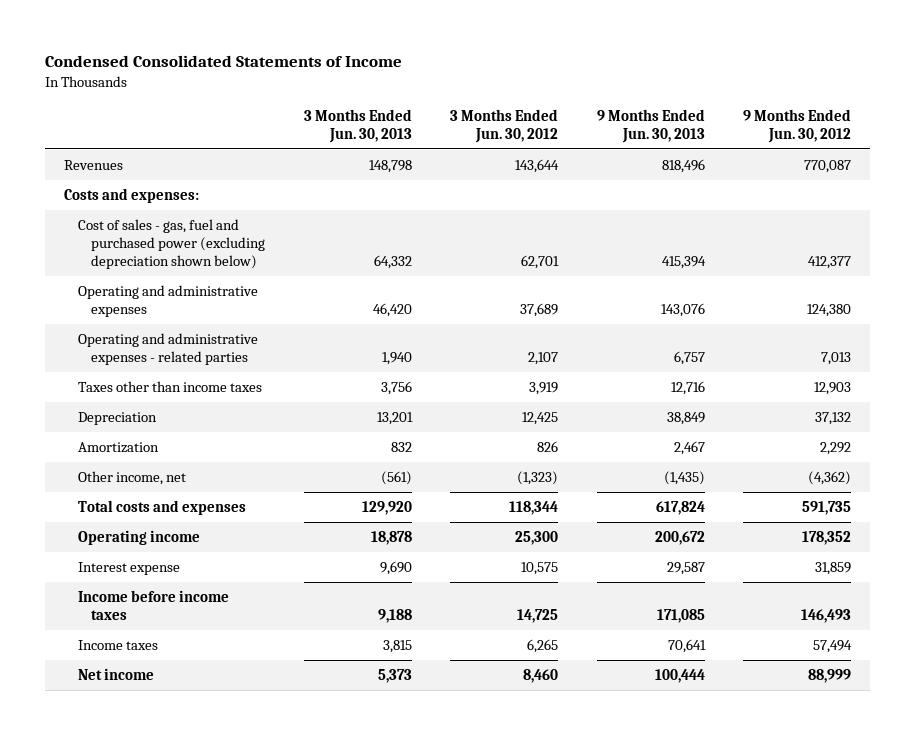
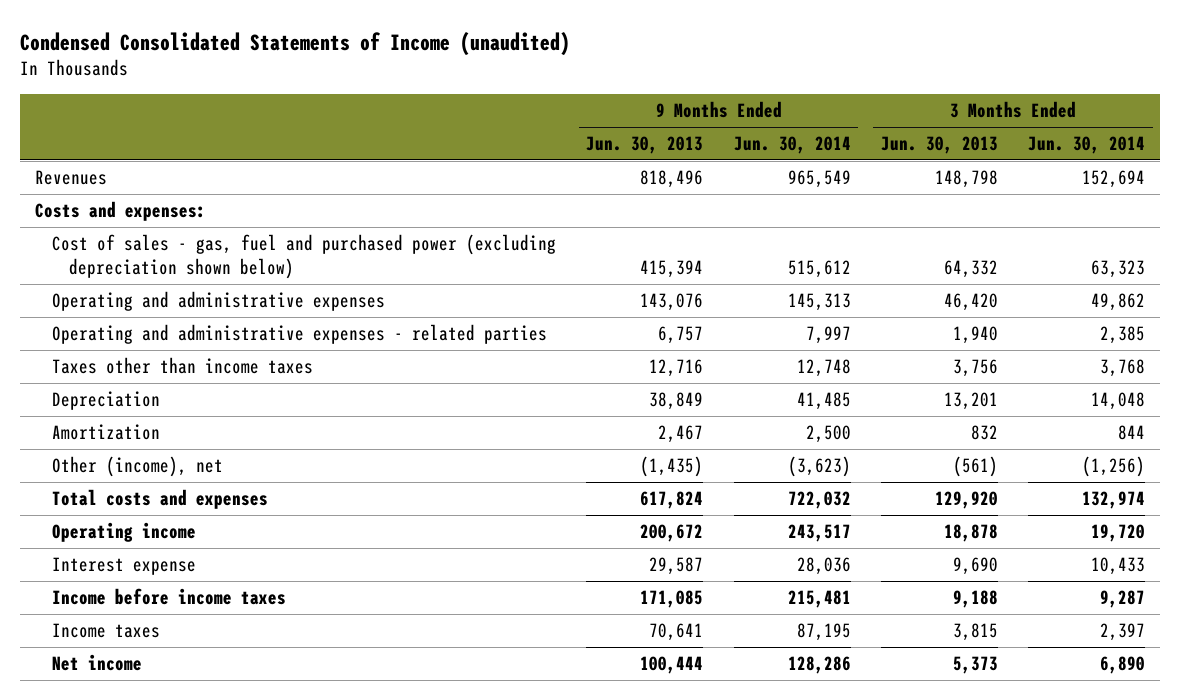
[45,55,403,68] Condensed Consolidated Statements of Income -> [20,31,571,56] Condensed Consolidated Statements of Income (unaudited)
[450,108,559,143] 3 Months Ended Jun. 30, 2012 -> none
[743,108,852,143] 9 Months Ended Jun. 30, 2012 -> none
none -> [733,136,851,155] Jun. 30, 2014
none -> [1027,136,1145,155] Jun. 30, 2014
[77,470,186,485] Other income, net -> [52,456,224,478] Other (income), net

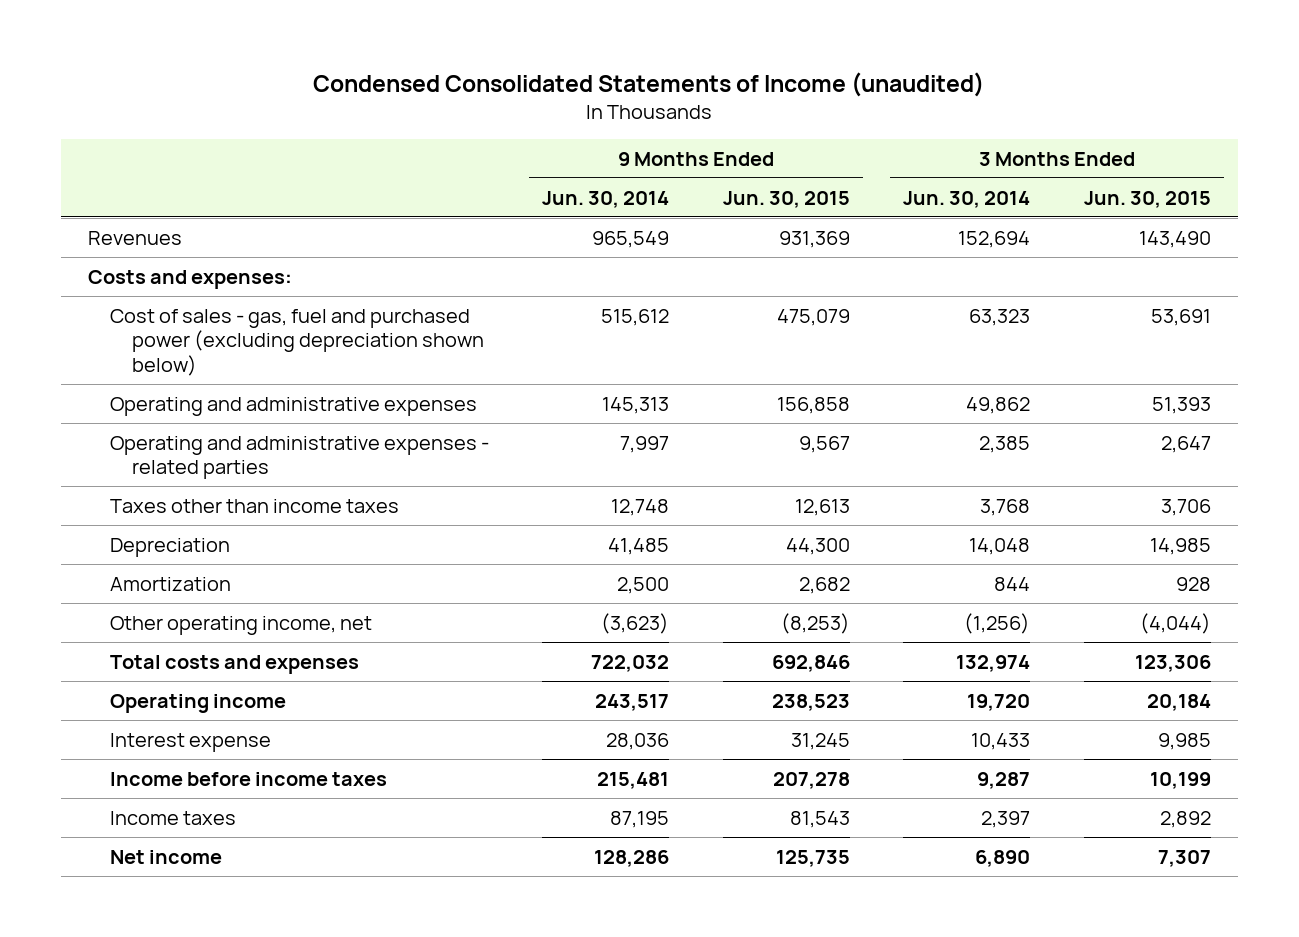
[586,136,704,155] Jun. 30, 2013 -> none
[880,136,998,155] Jun. 30, 2013 -> none
none -> [722,190,850,208] Jun. 30, 2015
none -> [1084,190,1212,208] Jun. 30, 2015
[52,456,224,478] Other (income), net -> [109,615,372,635] Other operating income, net

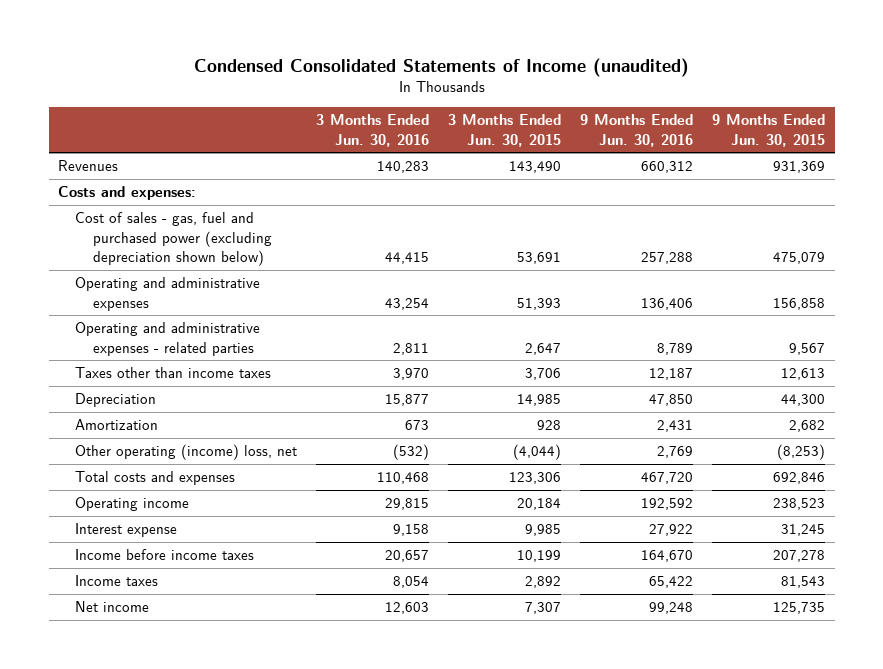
[542,190,670,208] Jun. 30, 2014 -> none
[903,190,1031,208] Jun. 30, 2014 -> none
none -> [316,114,430,147] 3 Months Ended Jun. 30, 2016
none -> [580,114,694,147] 9 Months Ended Jun. 30, 2016
[109,615,372,635] Other operating income, net -> [75,444,298,461] Other operating (income) loss, net

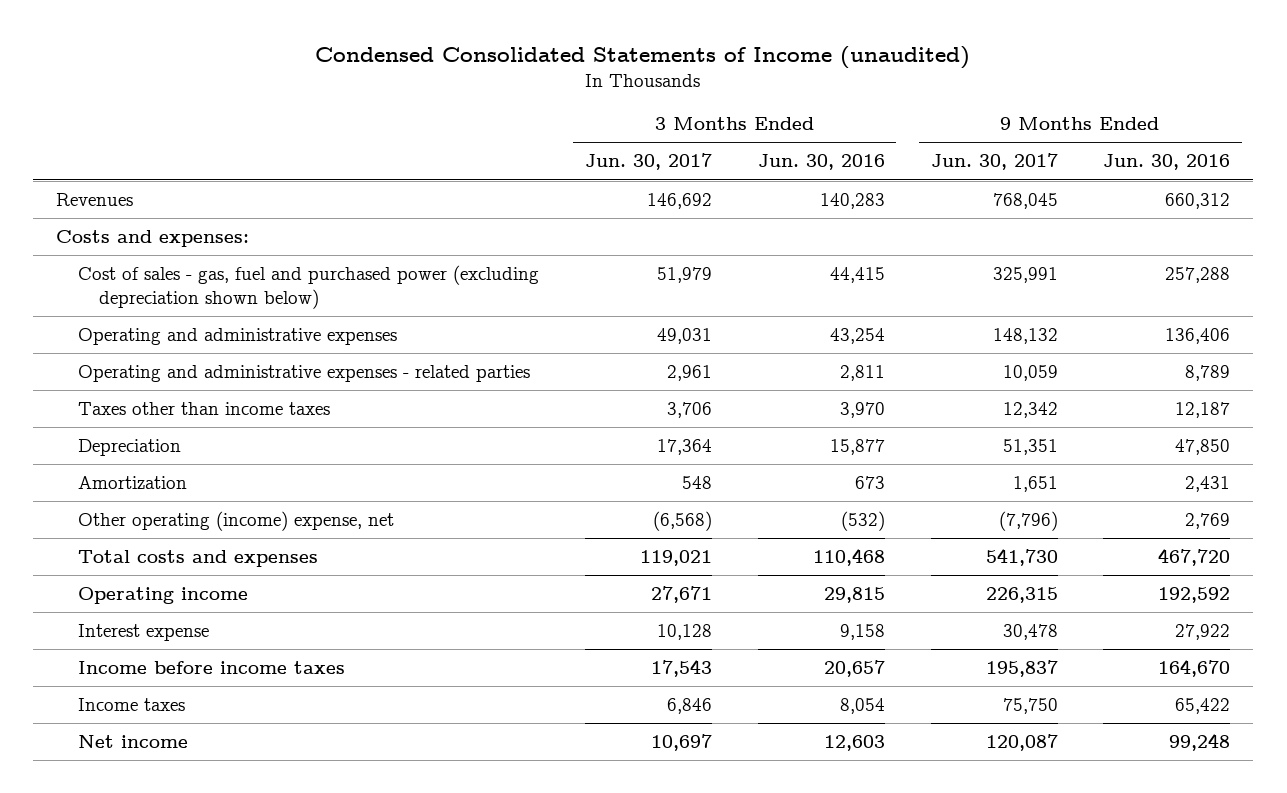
[448,114,562,147] 3 Months Ended Jun. 30, 2015 -> none
[712,114,826,147] 9 Months Ended Jun. 30, 2015 -> none
none -> [584,153,712,171] Jun. 30, 2017
none -> [930,153,1058,171] Jun. 30, 2017
[75,444,298,461] Other operating (income) loss, net -> [77,510,394,531] Other operating (income) expense, net

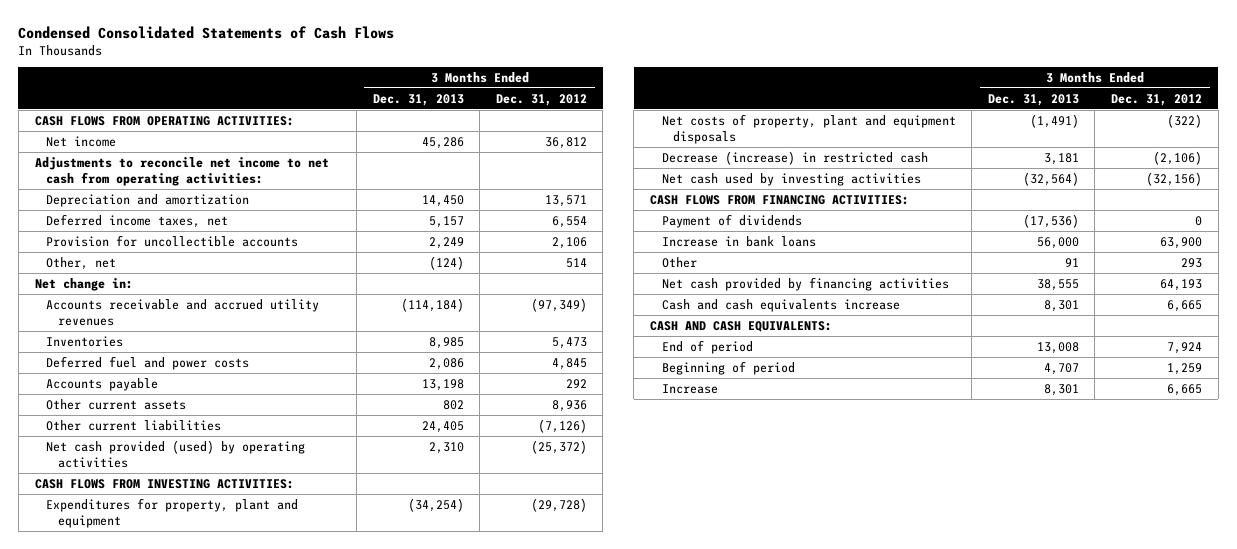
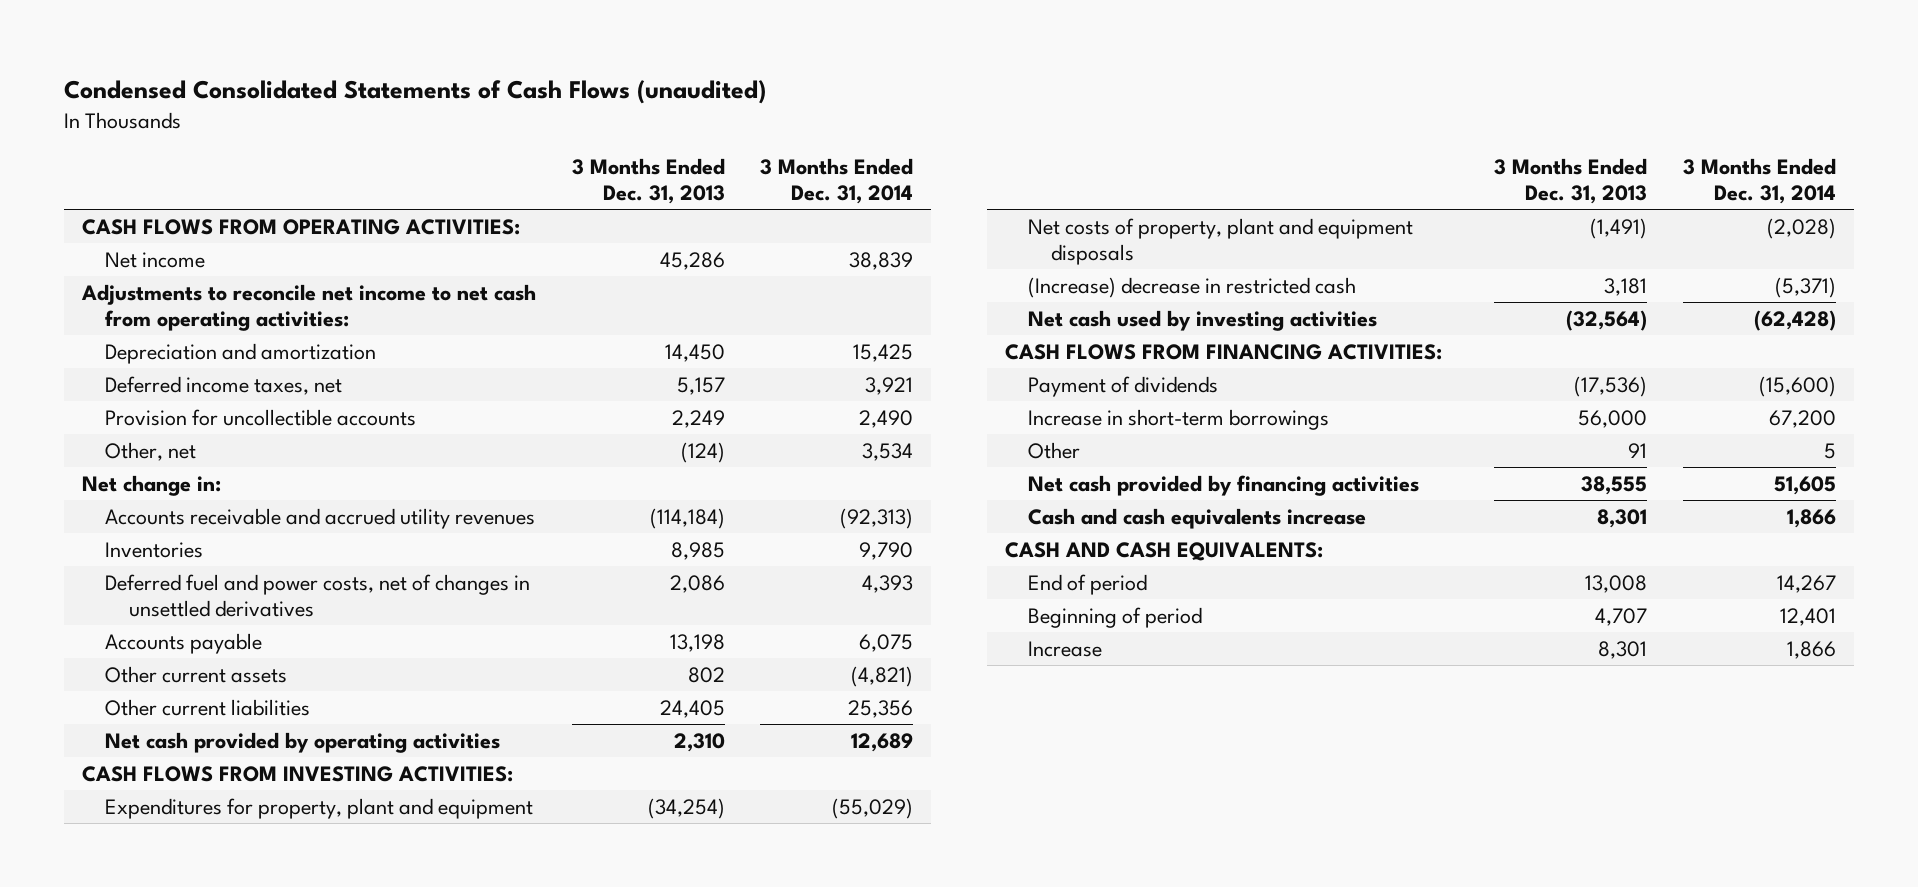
[18,25,395,39] Condensed Consolidated Statements of Cash Flows -> [63,80,766,105] Condensed Consolidated Statements of Cash Flows (unaudited)
[495,93,587,106] Dec. 31, 2012 -> none
none -> [760,157,914,205] 3 Months Ended Dec. 31, 2014
[46,355,250,370] Deferred fuel and power costs -> [105,573,531,617] Deferred fuel and power costs, net of changes in unsettled derivatives
[46,439,306,468] Net cash provided (used) by operating activities -> [105,731,501,753] Net cash provided by operating activities
[661,150,928,165] Decrease (increase) in restricted cash -> [1028,276,1357,298] (Increase) decrease in restricted cash
[661,235,816,247] Increase in bank loans -> [1028,408,1330,430] Increase in short-term borrowings

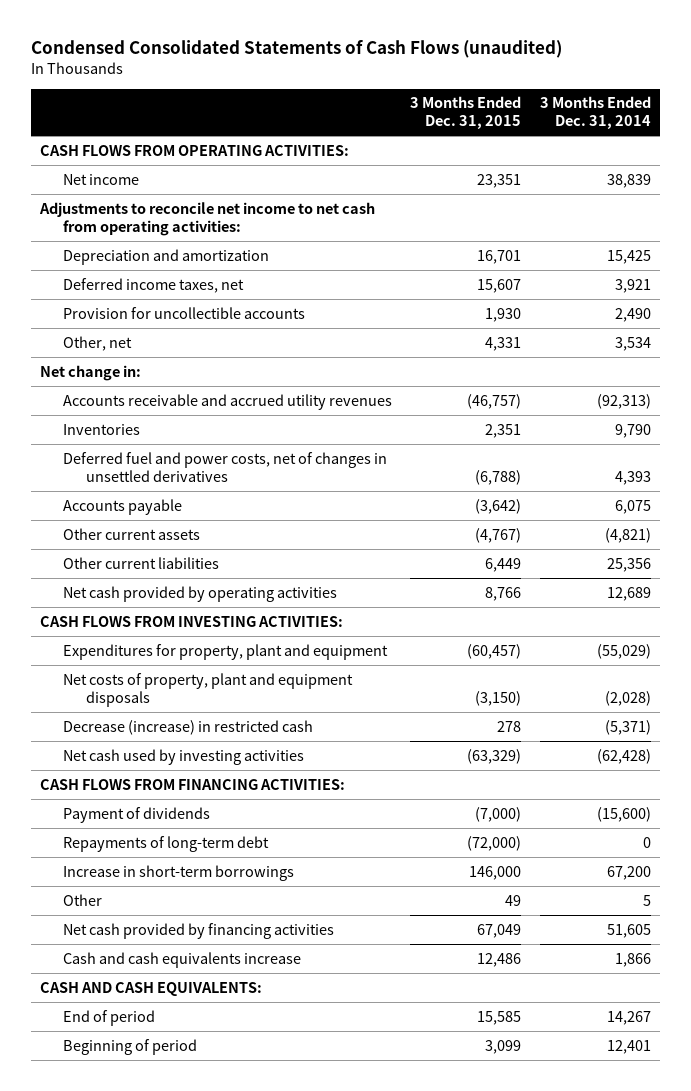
[571,157,725,205] 3 Months Ended Dec. 31, 2013 -> none
none -> [410,96,522,130] 3 Months Ended Dec. 31, 2015
[1028,276,1357,298] (Increase) decrease in restricted cash -> [63,719,314,735] Decrease (increase) in restricted cash
none -> [63,835,270,852] Repayments of long-term debt
[1028,640,1103,657] Increase -> none

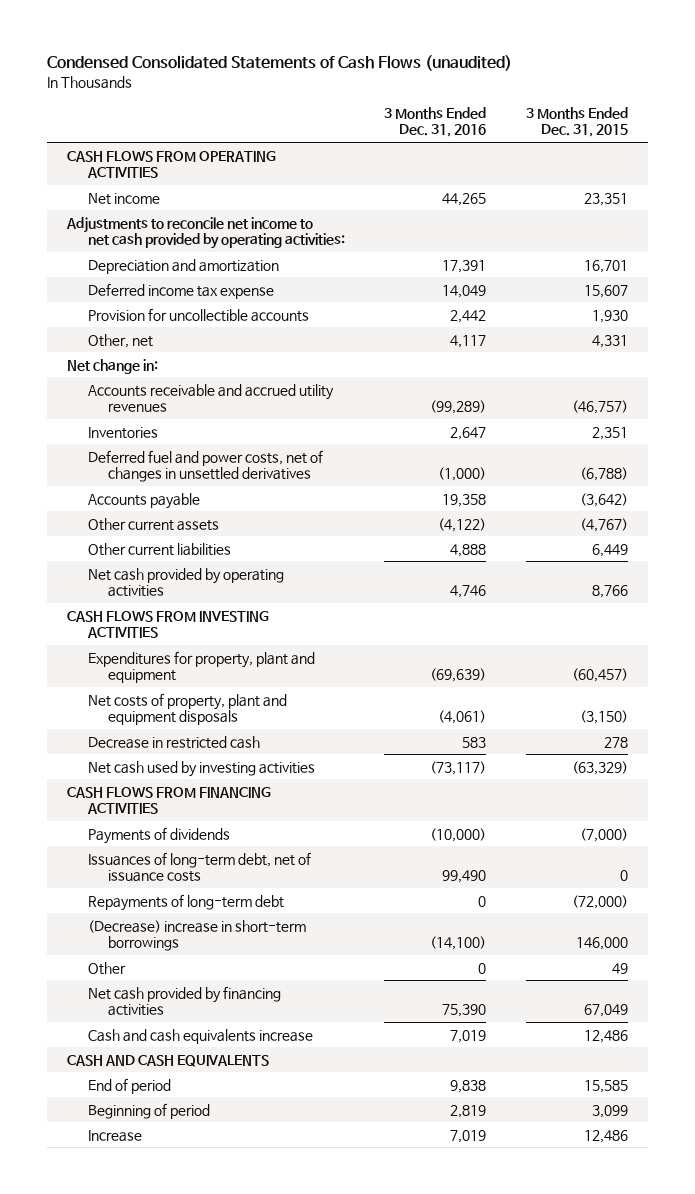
[539,96,651,130] 3 Months Ended Dec. 31, 2014 -> none
none -> [384,106,487,138] 3 Months Ended Dec. 31, 2016
[40,144,350,156] CASH FLOWS FROM OPERATING ACTIVITIES: -> [66,150,276,179] CASH FLOWS FROM OPERATING ACTIVITIES
[39,201,376,236] Adjustments to reconcile net income to net cash from operating activities: -> [65,216,345,250] Adjustments to reconcile net income to net cash provided by operating activities:
[63,277,245,293] Deferred income taxes, net -> [87,282,274,299] Deferred income tax expense
[40,615,344,627] CASH FLOWS FROM INVESTING ACTIVITIES: -> [66,610,269,639] CASH FLOWS FROM INVESTING ACTIVITIES
[63,719,314,735] Decrease (increase) in restricted cash -> [87,735,260,749] Decrease in restricted cash
[40,778,346,790] CASH FLOWS FROM FINANCING ACTIVITIES: -> [66,786,271,815] CASH FLOWS FROM FINANCING ACTIVITIES
[63,806,211,823] Payment of dividends -> [87,826,230,844] Payments of dividends
none -> [87,851,311,883] Issuances of long-term debt, net of issuance costs
[63,864,295,881] Increase in short-term borrowings -> [87,919,306,952] (Decrease) increase in short-term borrowings
[40,981,263,996] CASH AND CASH EQUIVALENTS: -> [66,1054,269,1067] CASH AND CASH EQUIVALENTS
none -> [87,1129,142,1142] Increase

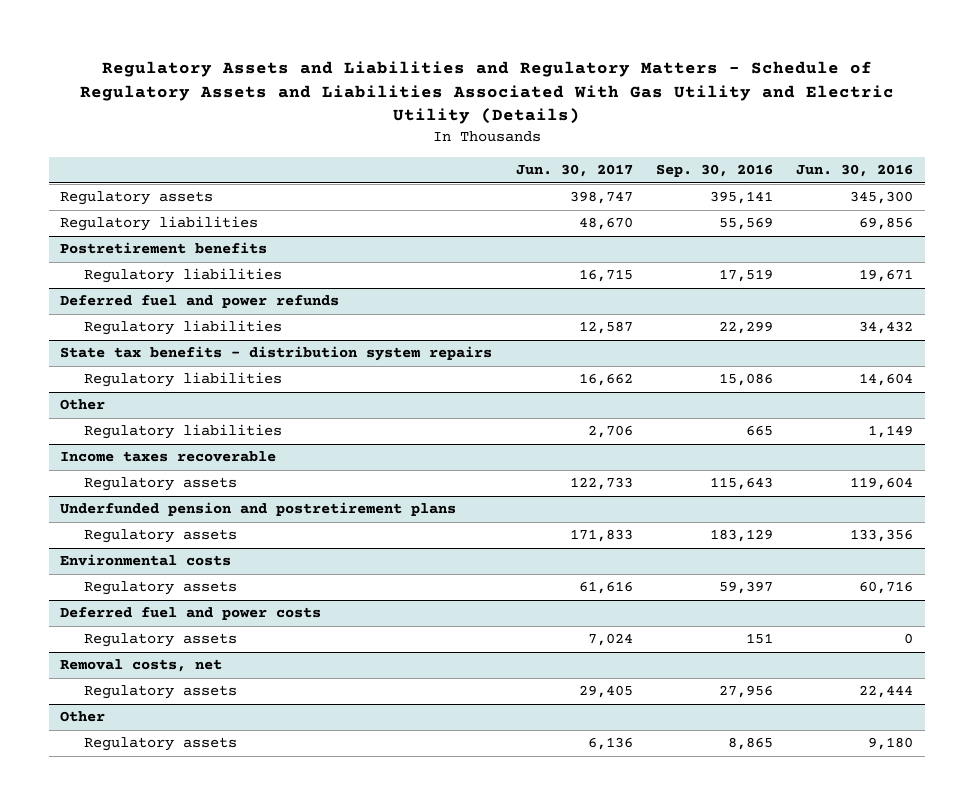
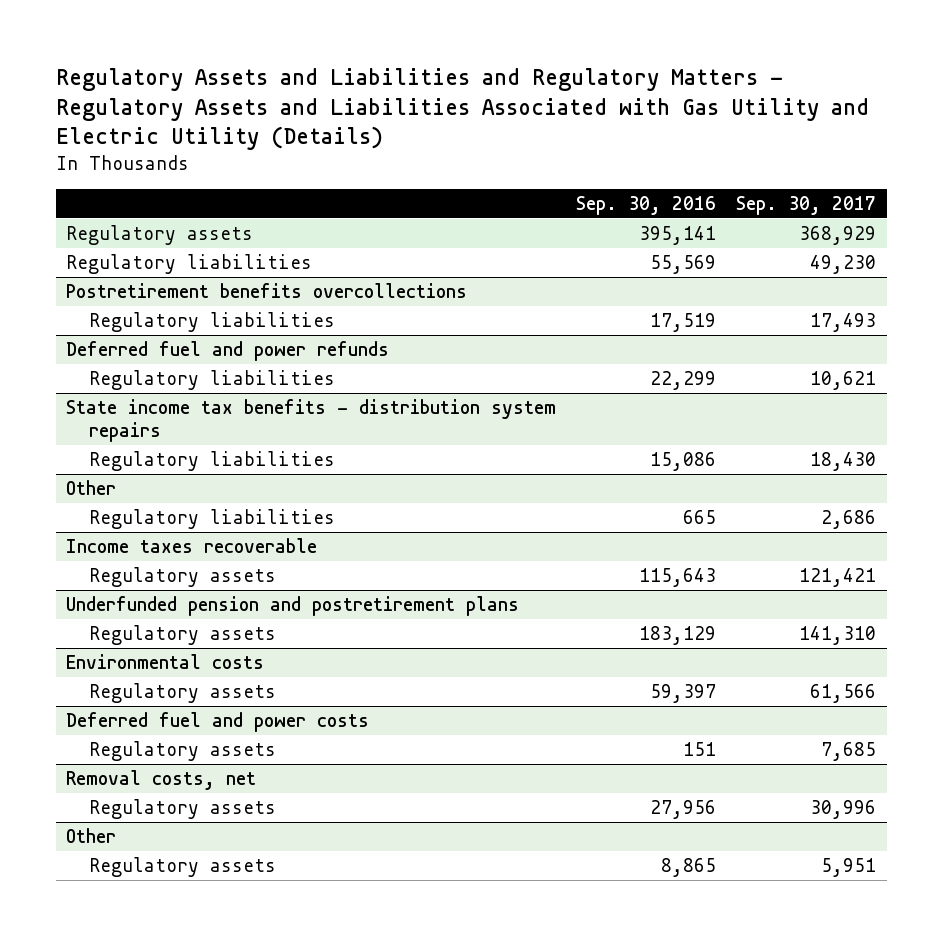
[79,60,894,125] Regulatory Assets and Liabilities and Regulatory Matters - Schedule of Regulatory Assets and Liabilities Associated With Gas Utility and Electric Utility (Details) -> [55,68,869,151] Regulatory Assets and Liabilities and Regulatory Matters - Regulatory Assets and Liabilities Associated with Gas Utility and Electric Utility (Details)
[515,164,633,178] Jun. 30, 2017 -> none
[796,164,914,178] Jun. 30, 2016 -> none
none -> [736,195,877,215] Sep. 30, 2017
[60,242,268,255] Postretirement benefits -> [65,283,467,299] Postretirement benefits overcollections
[60,346,493,362] State tax benefits - distribution system repairs -> [65,399,556,442] State income tax benefits - distribution system repairs

